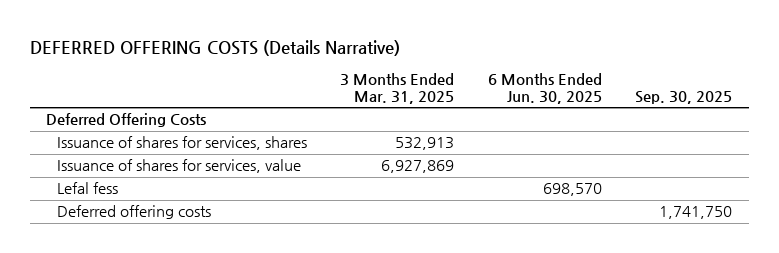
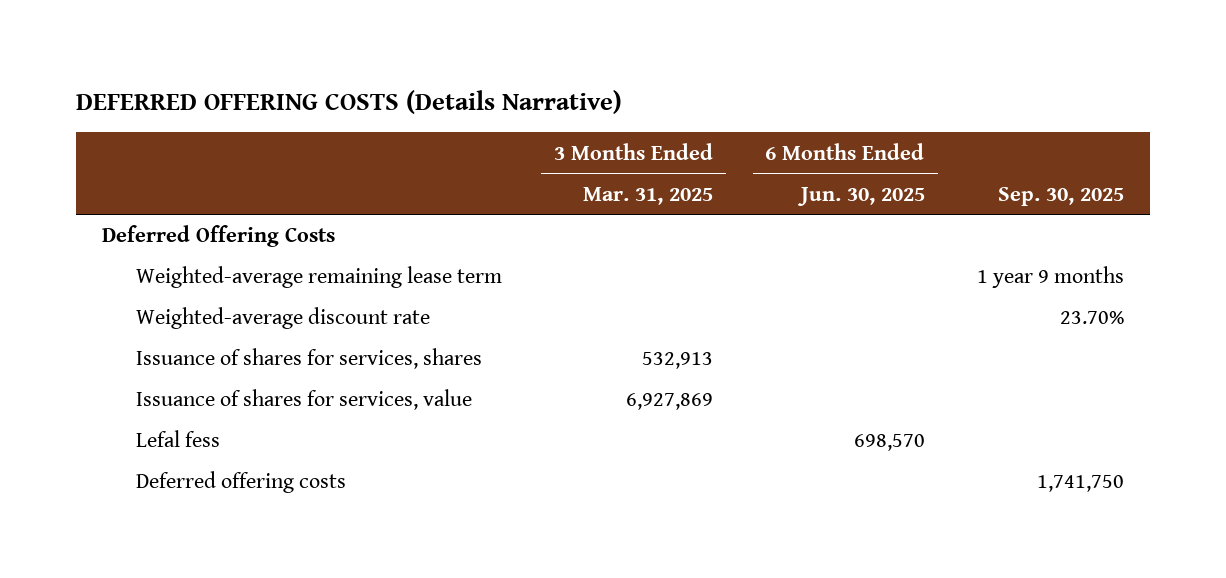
none -> [136,266,503,289] Weighted-average remaining lease term
none -> [136,307,431,330] Weighted-average discount rate

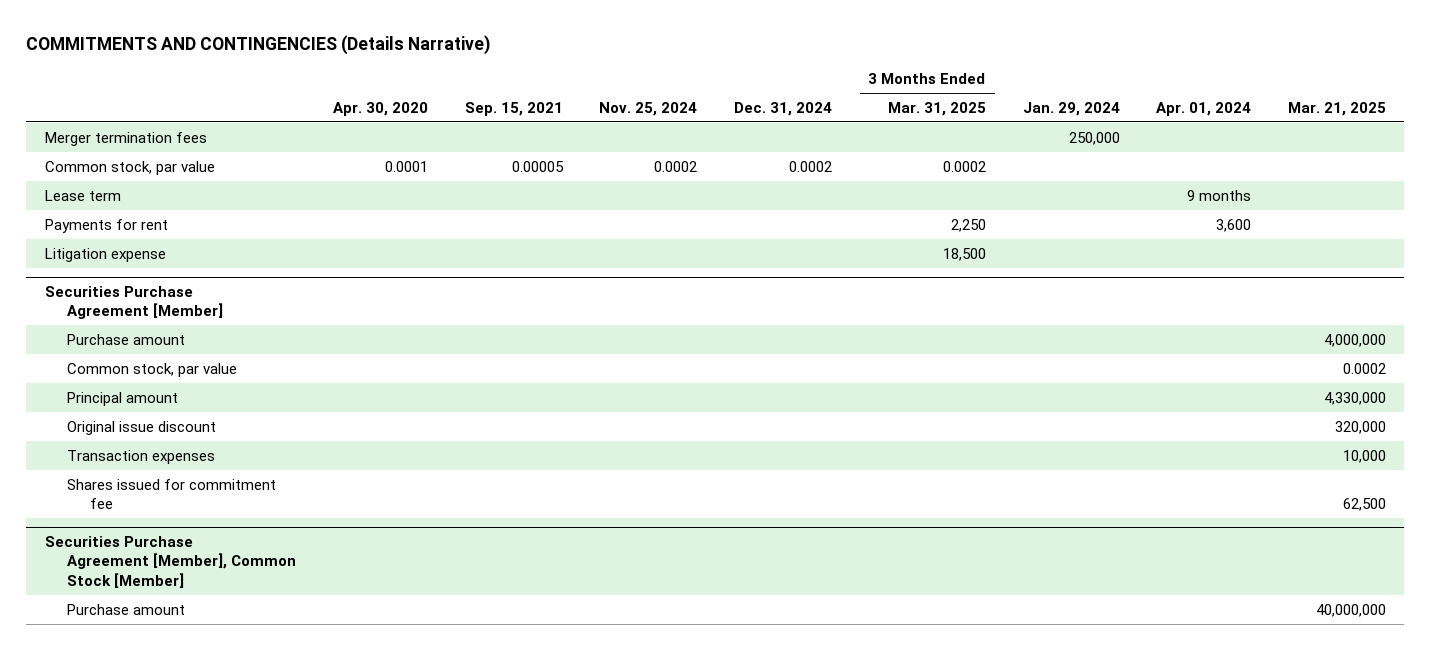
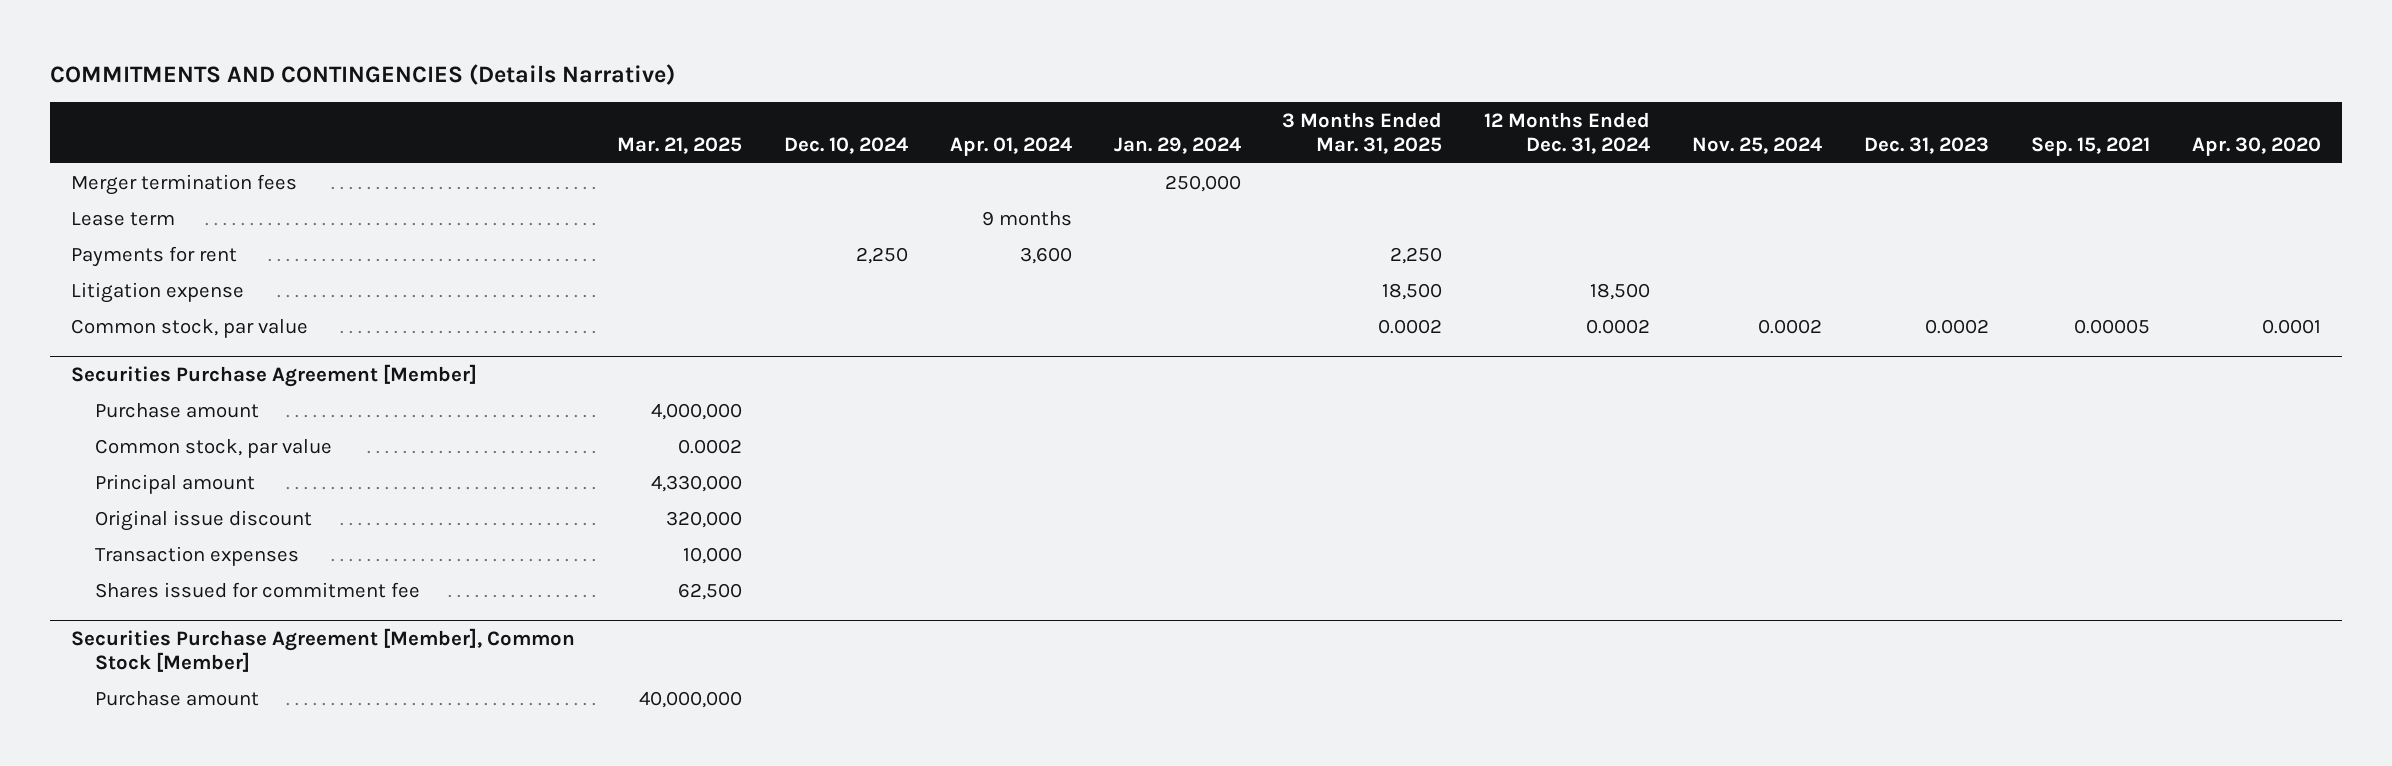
[734,101,833,116] Dec. 31, 2024 -> none
none -> [783,137,908,155] Dec. 10, 2024
none -> [1484,111,1651,155] 12 Months Ended Dec. 31, 2024
none -> [1864,137,1990,155] Dec. 31, 2023
[44,160,215,175] Common stock, par value -> [70,318,308,338] Common stock, par value

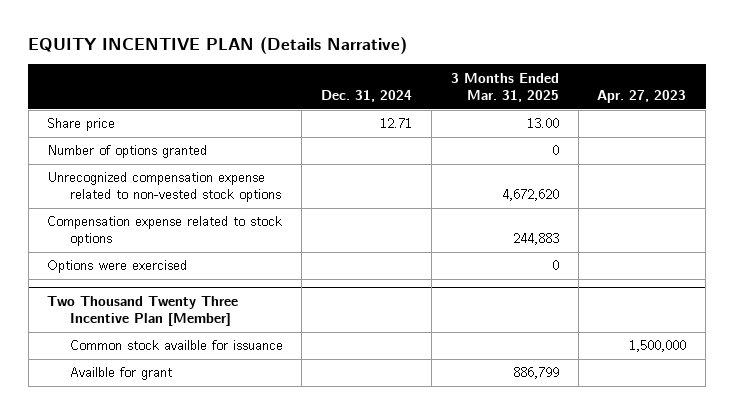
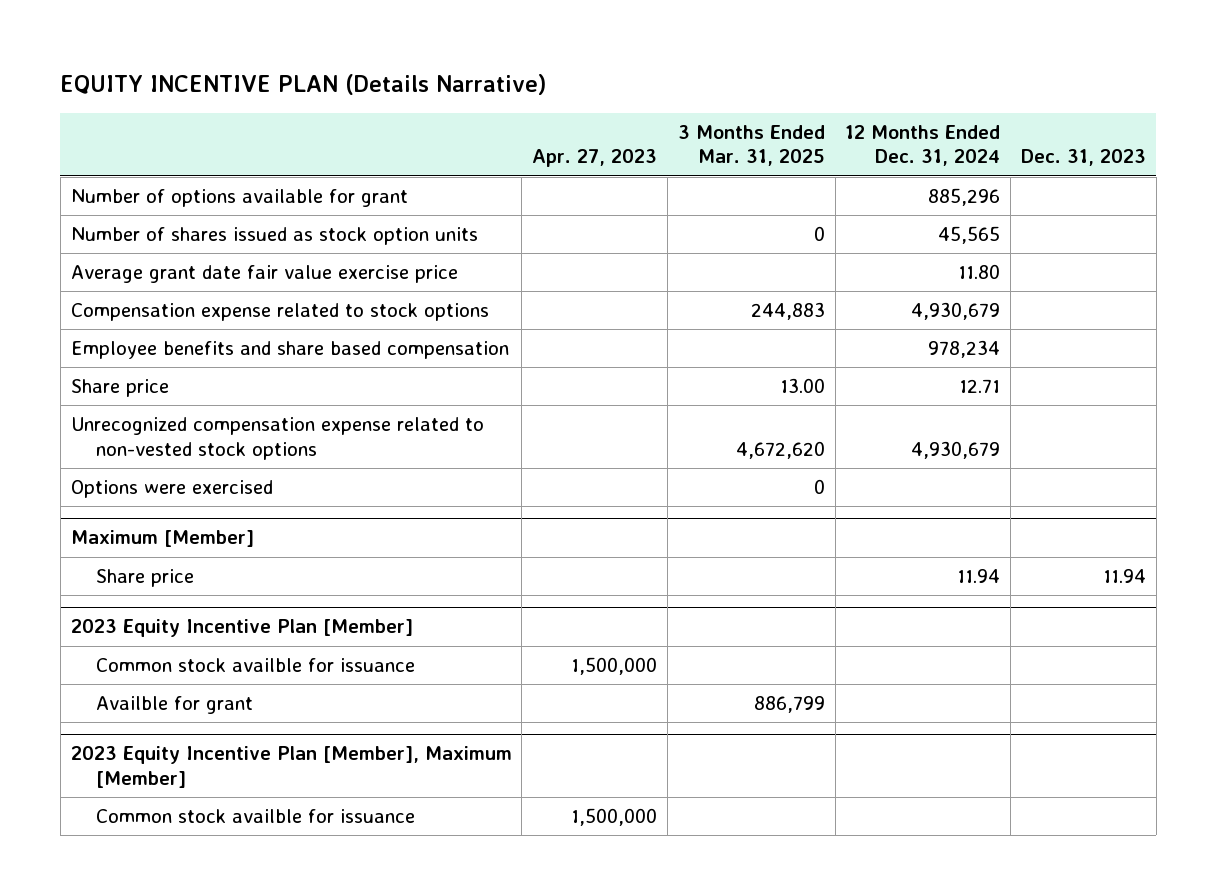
[321,89,413,102] Dec. 31, 2024 -> none
none -> [845,124,1001,167] 12 Months Ended Dec. 31, 2024
none -> [1020,149,1146,167] Dec. 31, 2023
none -> [70,189,408,208] Number of options available for grant
none -> [70,227,478,246] Number of shares issued as stock option units
none -> [70,265,458,284] Average grant date fair value exercise price
[47,216,283,247] Compensation expense related to stock options -> [70,303,489,322] Compensation expense related to stock options
none -> [70,341,509,360] Employee benefits and share based compensation
[47,145,208,159] Number of options granted -> none
none -> [70,530,254,548] Maximum [Member]
none -> [95,569,194,588] Share price
[47,295,239,326] Two Thousand Twenty Three Incentive Plan [Member] -> [70,619,413,638] 2023 Equity Incentive Plan [Member]
none -> [70,746,512,789] 2023 Equity Incentive Plan [Member], Maximum [Member]
none -> [95,809,415,824] Common stock availble for issuance

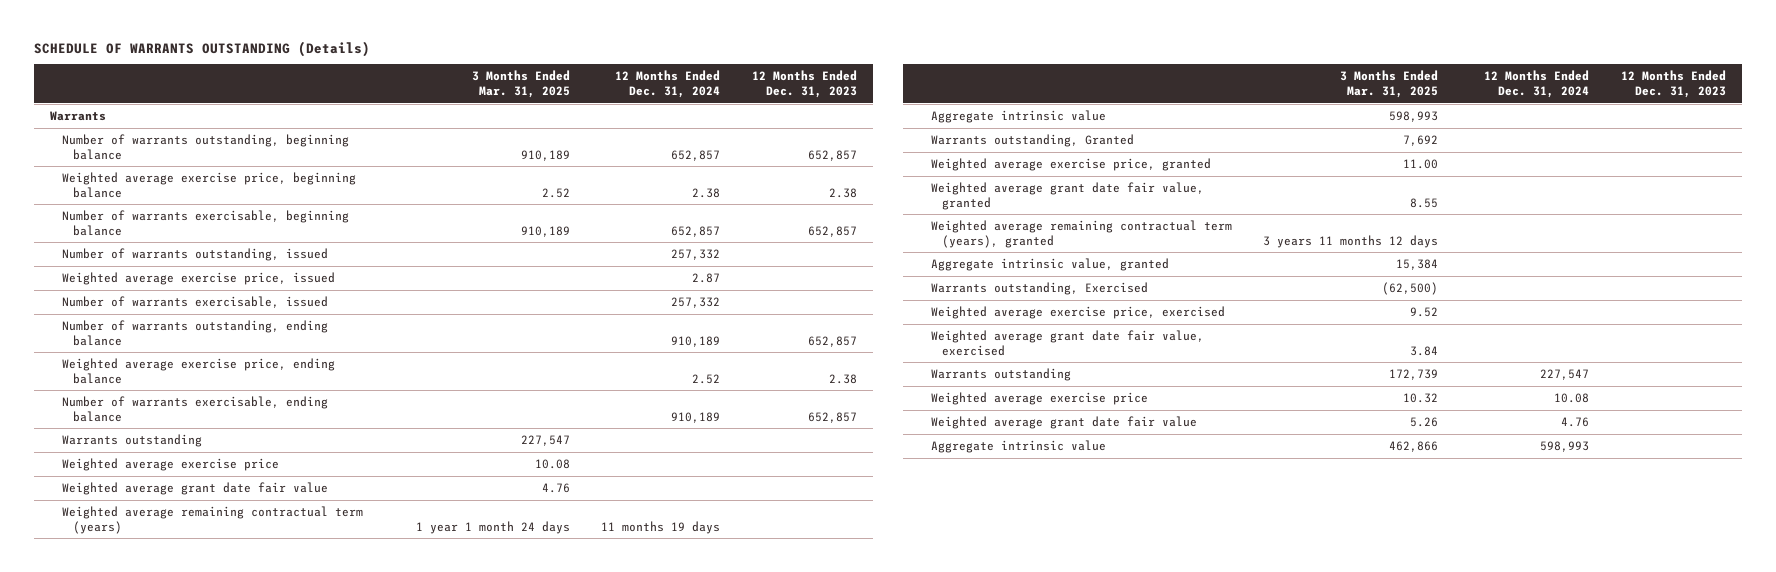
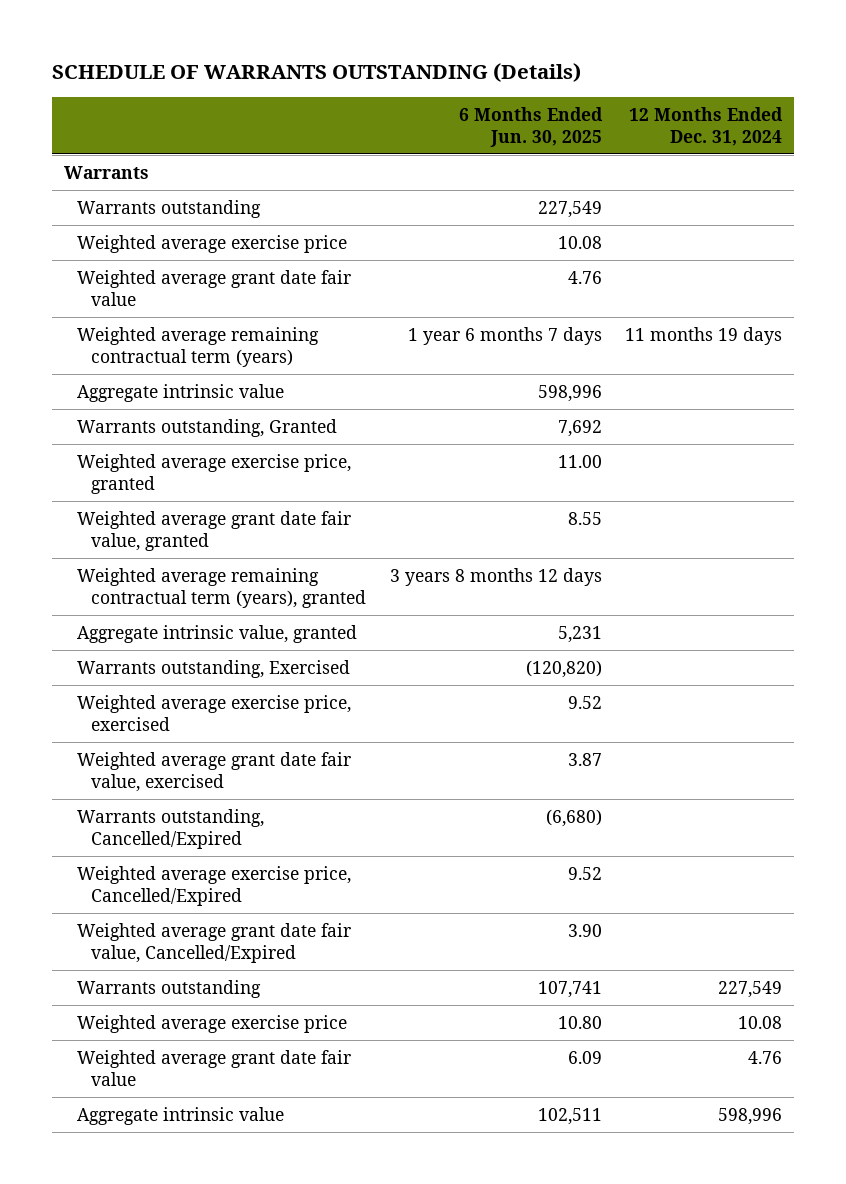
[471,70,570,98] 3 Months Ended Mar. 31, 2025 -> none
[752,70,858,98] 12 Months Ended Dec. 31, 2023 -> none
none -> [458,106,603,147] 6 Months Ended Jun. 30, 2025
[61,134,349,160] Number of warrants outstanding, beginning balance -> none
[61,172,356,198] Weighted average exercise price, beginning balance -> none
[61,210,349,236] Number of warrants exercisable, beginning balance -> none
[61,248,328,262] Number of warrants outstanding, issued -> none
[61,272,335,286] Weighted average exercise price, issued -> none
[61,296,328,309] Number of warrants exercisable, issued -> none
[61,320,328,346] Number of warrants outstanding, ending balance -> none
[61,358,335,384] Weighted average exercise price, ending balance -> none
[61,396,328,422] Number of warrants exercisable, ending balance -> none
none -> [77,808,265,849] Warrants outstanding, Cancelled/Expired
none -> [77,865,352,906] Weighted average exercise price, Cancelled/Expired
none -> [77,922,352,963] Weighted average grant date fair value, Cancelled/Expired
[1540,369,1590,381] 227,547 -> [718,980,783,998] 227,549
[1540,441,1590,453] 598,993 -> [718,1107,783,1125] 598,996

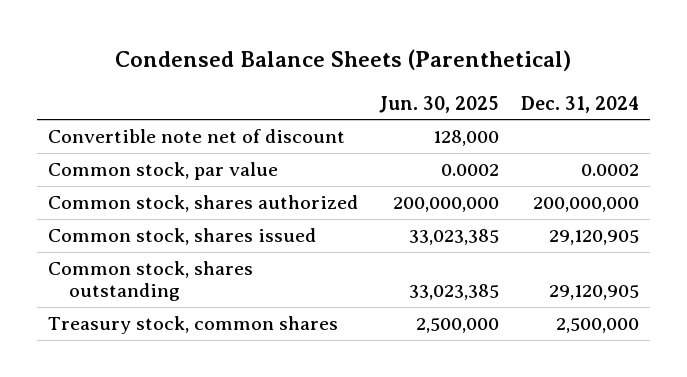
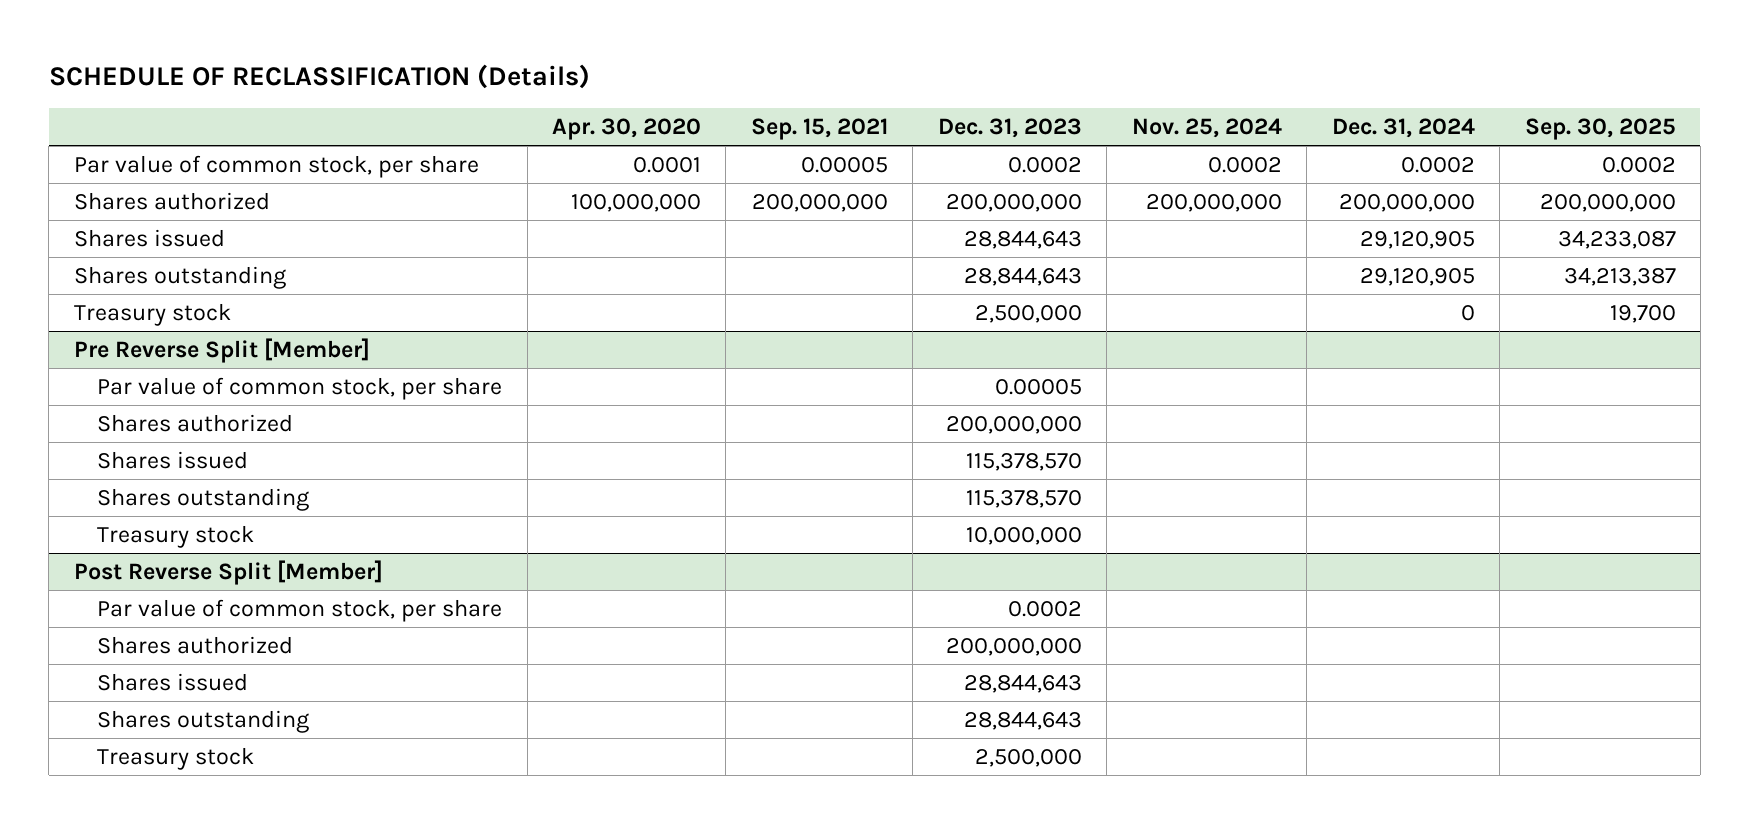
[115,48,572,71] Condensed Balance Sheets (Parenthetical) -> [48,63,590,89] SCHEDULE OF RECLASSIFICATION (Details)
[379,95,500,113] Jun. 30, 2025 -> none
none -> [551,118,701,141] Apr. 30, 2020
none -> [750,118,888,141] Sep. 15, 2021
none -> [937,118,1082,139] Dec. 31, 2023
none -> [1131,118,1282,139] Nov. 25, 2024
none -> [1524,118,1676,141] Sep. 30, 2025
[47,129,345,144] Convertible note net of discount -> none
[47,162,278,181] Common stock, par value -> [73,155,479,179] Par value of common stock, per share
[47,195,358,213] Common stock, shares authorized -> [73,192,270,211] Shares authorized
[47,228,316,246] Common stock, shares issued -> [73,229,225,248] Shares issued
[47,261,253,302] Common stock, shares outstanding -> [73,266,286,290] Shares outstanding
[47,316,338,335] Treasury stock, common shares -> [73,303,231,327] Treasury stock
[556,318,640,334] 2,500,000 -> [1460,305,1475,322] 0
none -> [73,338,370,364] Pre Reverse Split [Member]
none -> [97,377,503,401] Par value of common stock, per share
none -> [97,414,294,433] Shares authorized
none -> [97,451,249,470] Shares issued
none -> [97,488,310,512] Shares outstanding
none -> [97,525,255,549] Treasury stock
none -> [73,560,383,586] Post Reverse Split [Member]
none -> [97,599,503,623] Par value of common stock, per share
none -> [97,636,294,655] Shares authorized
none -> [97,673,249,692] Shares issued
none -> [97,710,310,734] Shares outstanding
none -> [97,747,255,771] Treasury stock

